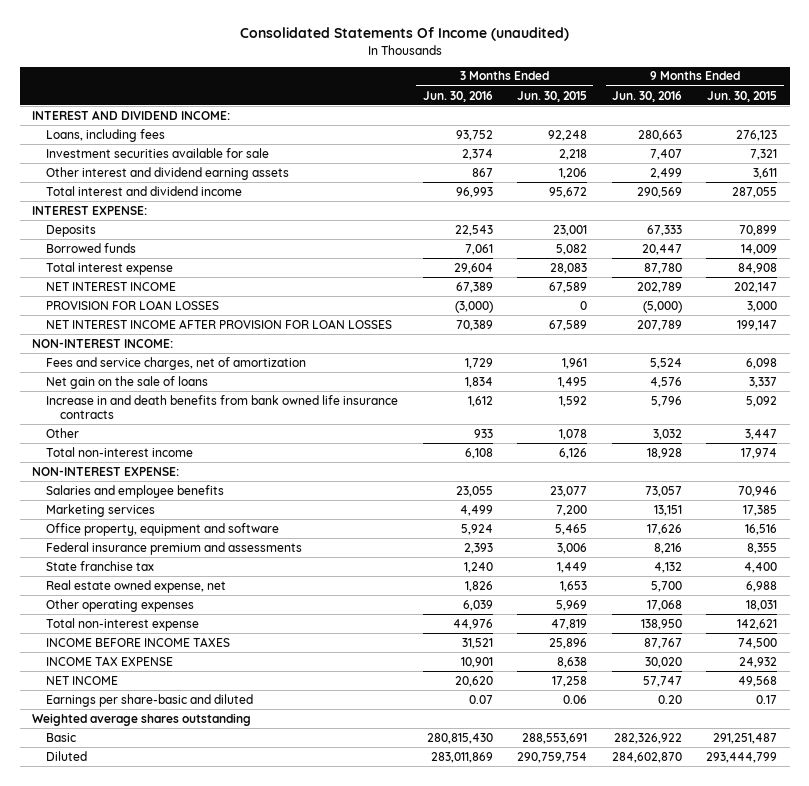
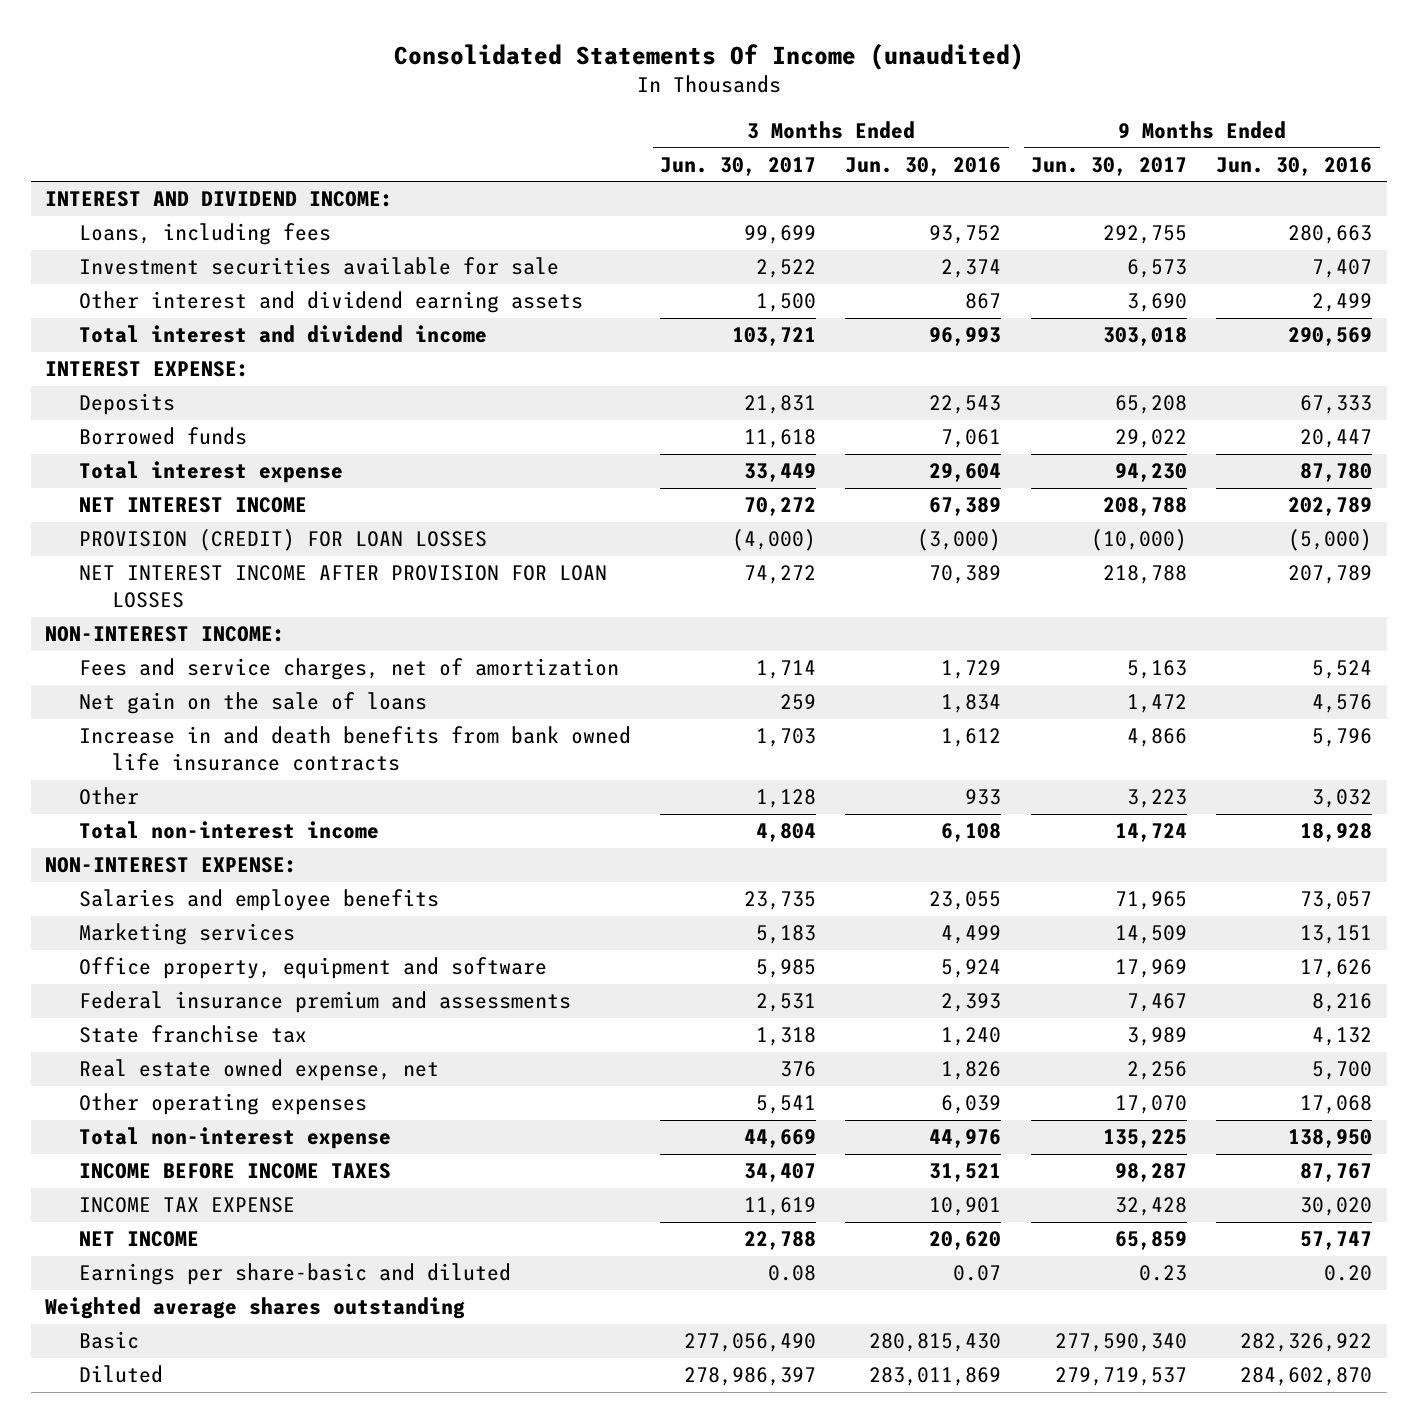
[517,90,588,102] Jun. 30, 2015 -> none
[707,90,778,102] Jun. 30, 2015 -> none
none -> [660,156,817,176] Jun. 30, 2017
none -> [1030,156,1187,176] Jun. 30, 2017
[45,299,219,310] PROVISION FOR LOAN LOSSES -> [78,529,487,552] PROVISION (CREDIT) FOR LOAN LOSSES

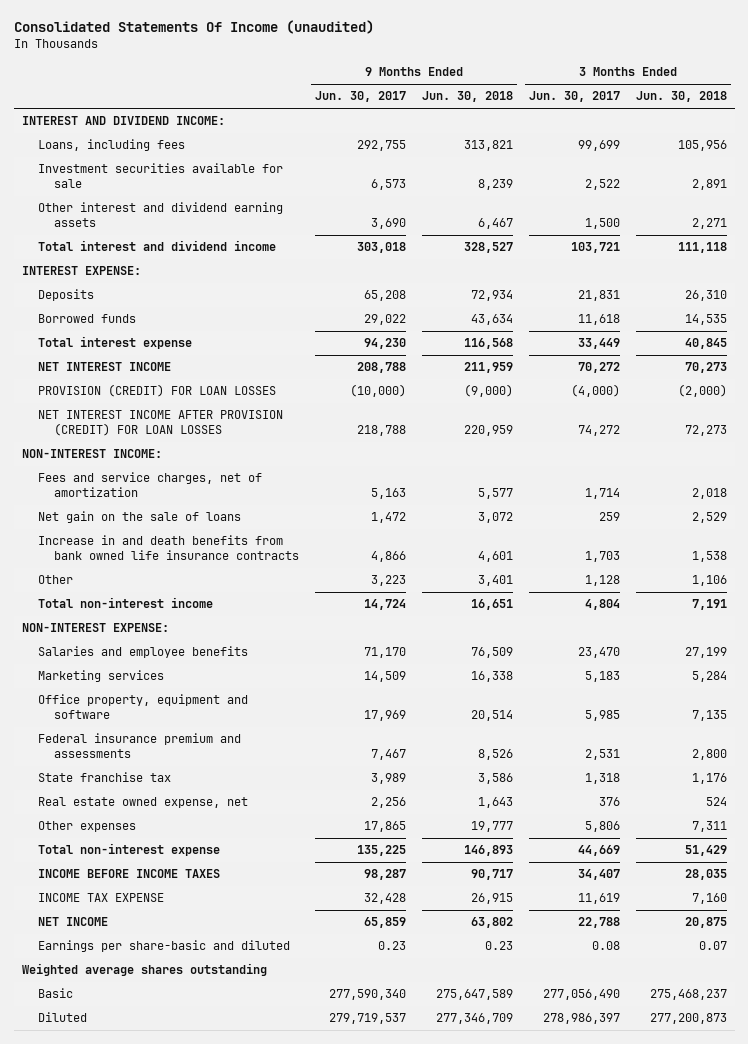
[845,156,1002,176] Jun. 30, 2016 -> none
[1216,156,1373,176] Jun. 30, 2016 -> none
none -> [421,91,513,103] Jun. 30, 2018
none -> [635,91,727,103] Jun. 30, 2018
[78,565,607,609] NET INTEREST INCOME AFTER PROVISION FOR LOAN LOSSES -> [37,410,283,437] NET INTEREST INCOME AFTER PROVISION (CREDIT) FOR LOAN LOSSES
[744,891,817,911] 23,735 -> [577,647,620,659] 23,470
[1114,891,1187,911] 71,965 -> [363,647,406,659] 71,170
[78,1093,367,1116] Other operating expenses -> [37,821,136,833] Other expenses
[756,1095,817,1115] 5,541 -> [584,821,620,833] 5,806
[1114,1095,1187,1115] 17,070 -> [363,821,406,833] 17,865

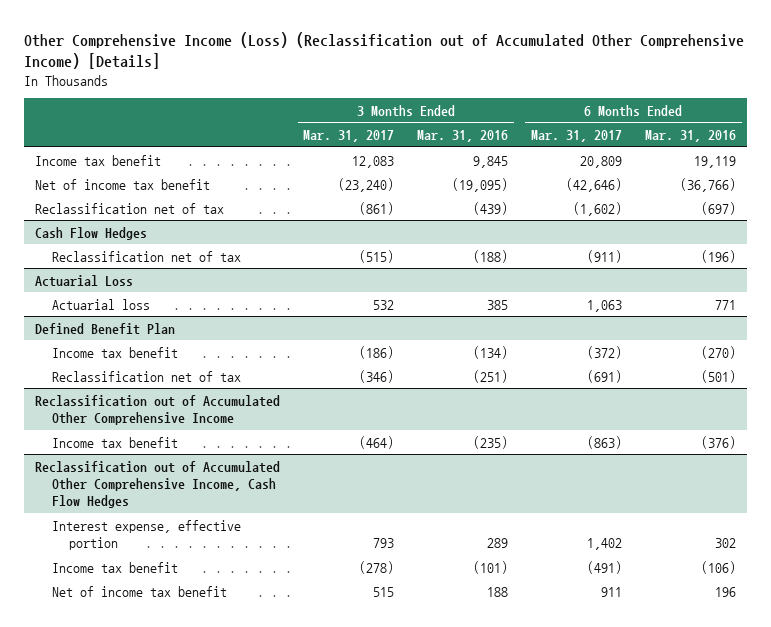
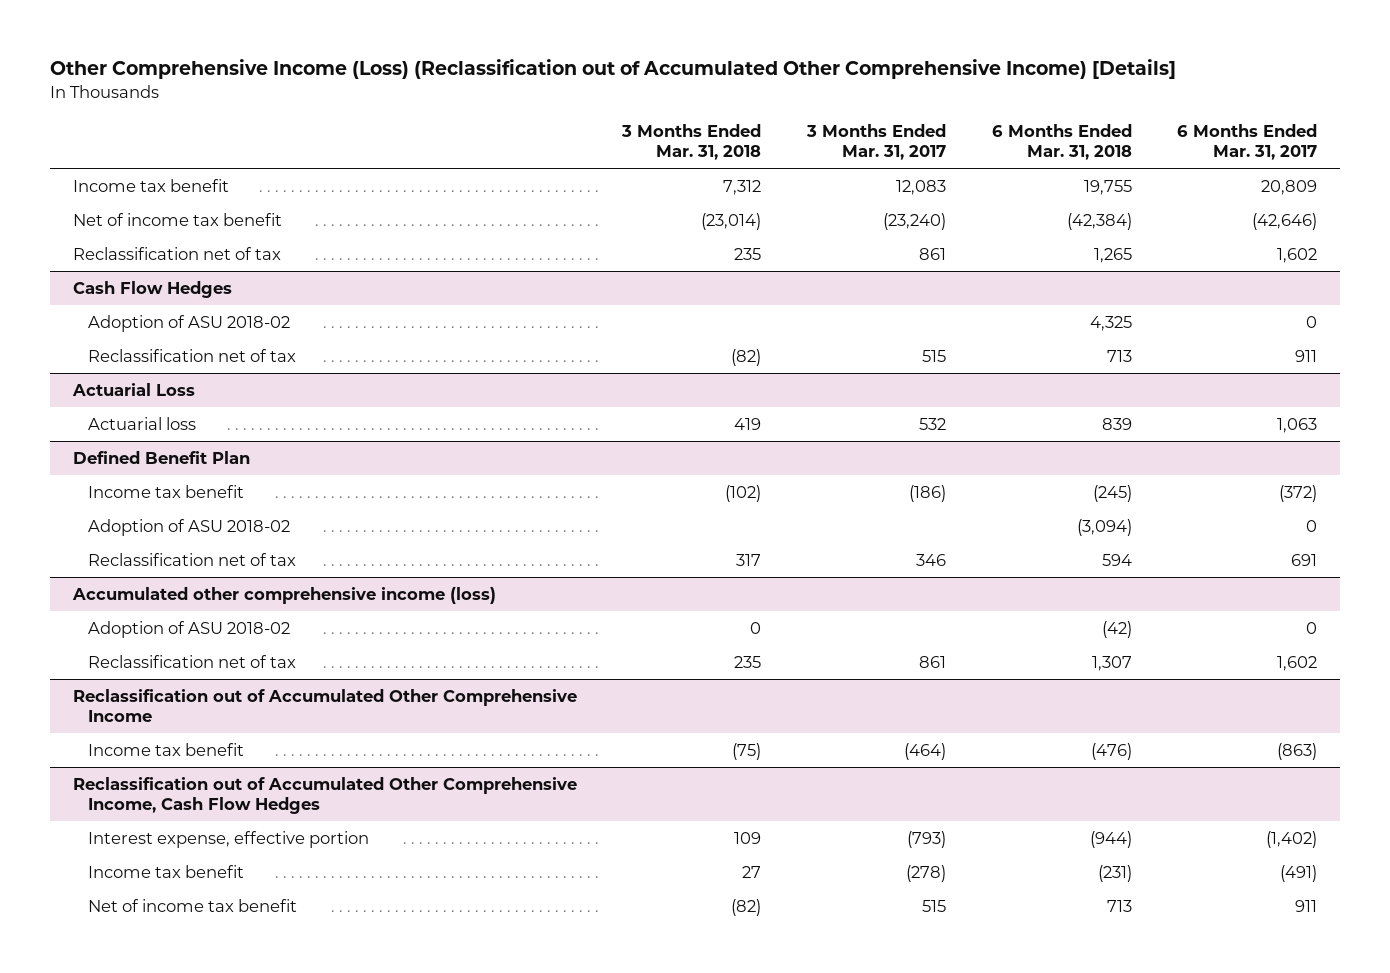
[417,130,509,143] Mar. 31, 2016 -> none
[644,130,736,143] Mar. 31, 2016 -> none
none -> [621,124,762,161] 3 Months Ended Mar. 31, 2018
none -> [991,124,1132,161] 6 Months Ended Mar. 31, 2018
[359,201,395,215] (861) -> [918,247,946,260] 861
[572,201,622,216] (1,602) -> [1277,247,1318,263] 1,602
none -> [88,314,291,332] Adoption of ASU 2018-02
[359,249,395,263] (515) -> [921,349,946,362] 515
[586,249,622,263] (911) -> [1295,349,1318,362] 911
none -> [88,518,291,536] Adoption of ASU 2018-02
[359,369,395,383] (346) -> [915,553,946,566] 346
[586,369,622,383] (691) -> [1291,553,1318,566] 691
none -> [71,586,496,604] Accumulated other comprehensive income (loss)
none -> [88,620,291,638] Adoption of ASU 2018-02
none -> [88,654,297,668] Reclassification net of tax
[373,537,395,548] 793 -> [906,830,946,848] (793)
[586,537,622,550] 1,402 -> [1266,830,1318,848] (1,402)

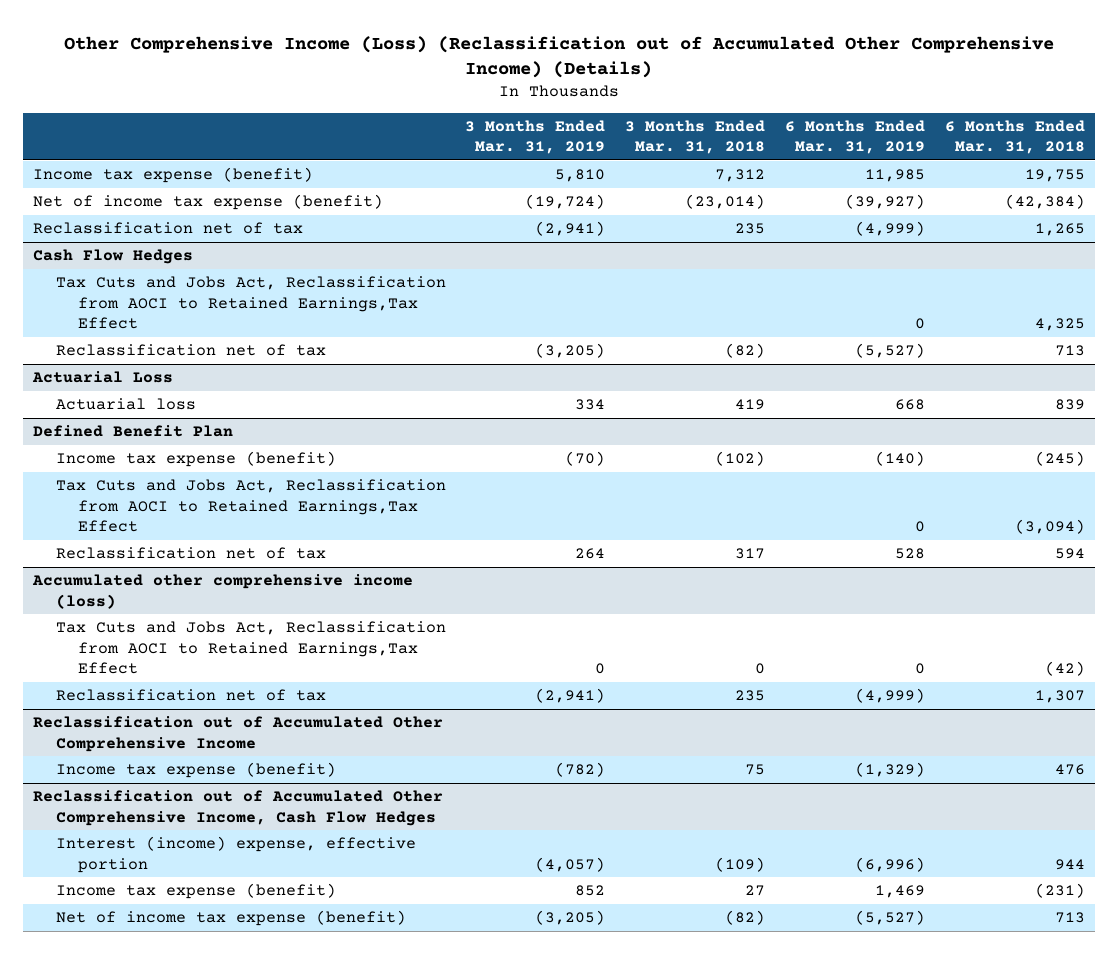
[49,59,1176,80] Other Comprehensive Income (Loss) (Reclassification out of Accumulated Other Comprehensive Income) [Details] -> [64,35,1055,79] Other Comprehensive Income (Loss) (Reclassification out of Accumulated Other Comprehensive Income) (Details)
[805,124,946,161] 3 Months Ended Mar. 31, 2017 -> none
[1177,124,1318,161] 6 Months Ended Mar. 31, 2017 -> none
none -> [465,119,606,155] 3 Months Ended Mar. 31, 2019
none -> [785,119,926,155] 6 Months Ended Mar. 31, 2019
[72,178,229,192] Income tax benefit -> [33,167,314,184] Income tax expense (benefit)
[72,212,282,226] Net of income tax benefit -> [33,194,384,211] Net of income tax expense (benefit)
[88,314,291,332] Adoption of ASU 2018-02 -> [55,276,446,329] Tax Cuts and Jobs Act, Reclassification from AOCI to Retained Earnings,Tax Effect
[88,484,245,498] Income tax benefit -> [55,451,336,468] Income tax expense (benefit)
[88,518,291,536] Adoption of ASU 2018-02 -> [55,479,446,532] Tax Cuts and Jobs Act, Reclassification from AOCI to Retained Earnings,Tax Effect
[88,620,291,638] Adoption of ASU 2018-02 -> [55,621,446,674] Tax Cuts and Jobs Act, Reclassification from AOCI to Retained Earnings,Tax Effect
[88,742,245,756] Income tax benefit -> [55,762,336,779] Income tax expense (benefit)
[732,742,762,760] (75) -> [745,764,766,776] 75
[1090,742,1132,760] (476) -> [1054,764,1085,776] 476
[88,830,370,848] Interest expense, effective portion -> [55,836,416,873] Interest (income) expense, effective portion
[734,831,762,844] 109 -> [715,856,766,872] (109)
[1089,830,1132,848] (944) -> [1054,858,1085,870] 944
[88,864,245,878] Income tax benefit -> [55,883,336,900] Income tax expense (benefit)
[88,898,298,912] Net of income tax benefit -> [55,910,406,927] Net of income tax expense (benefit)

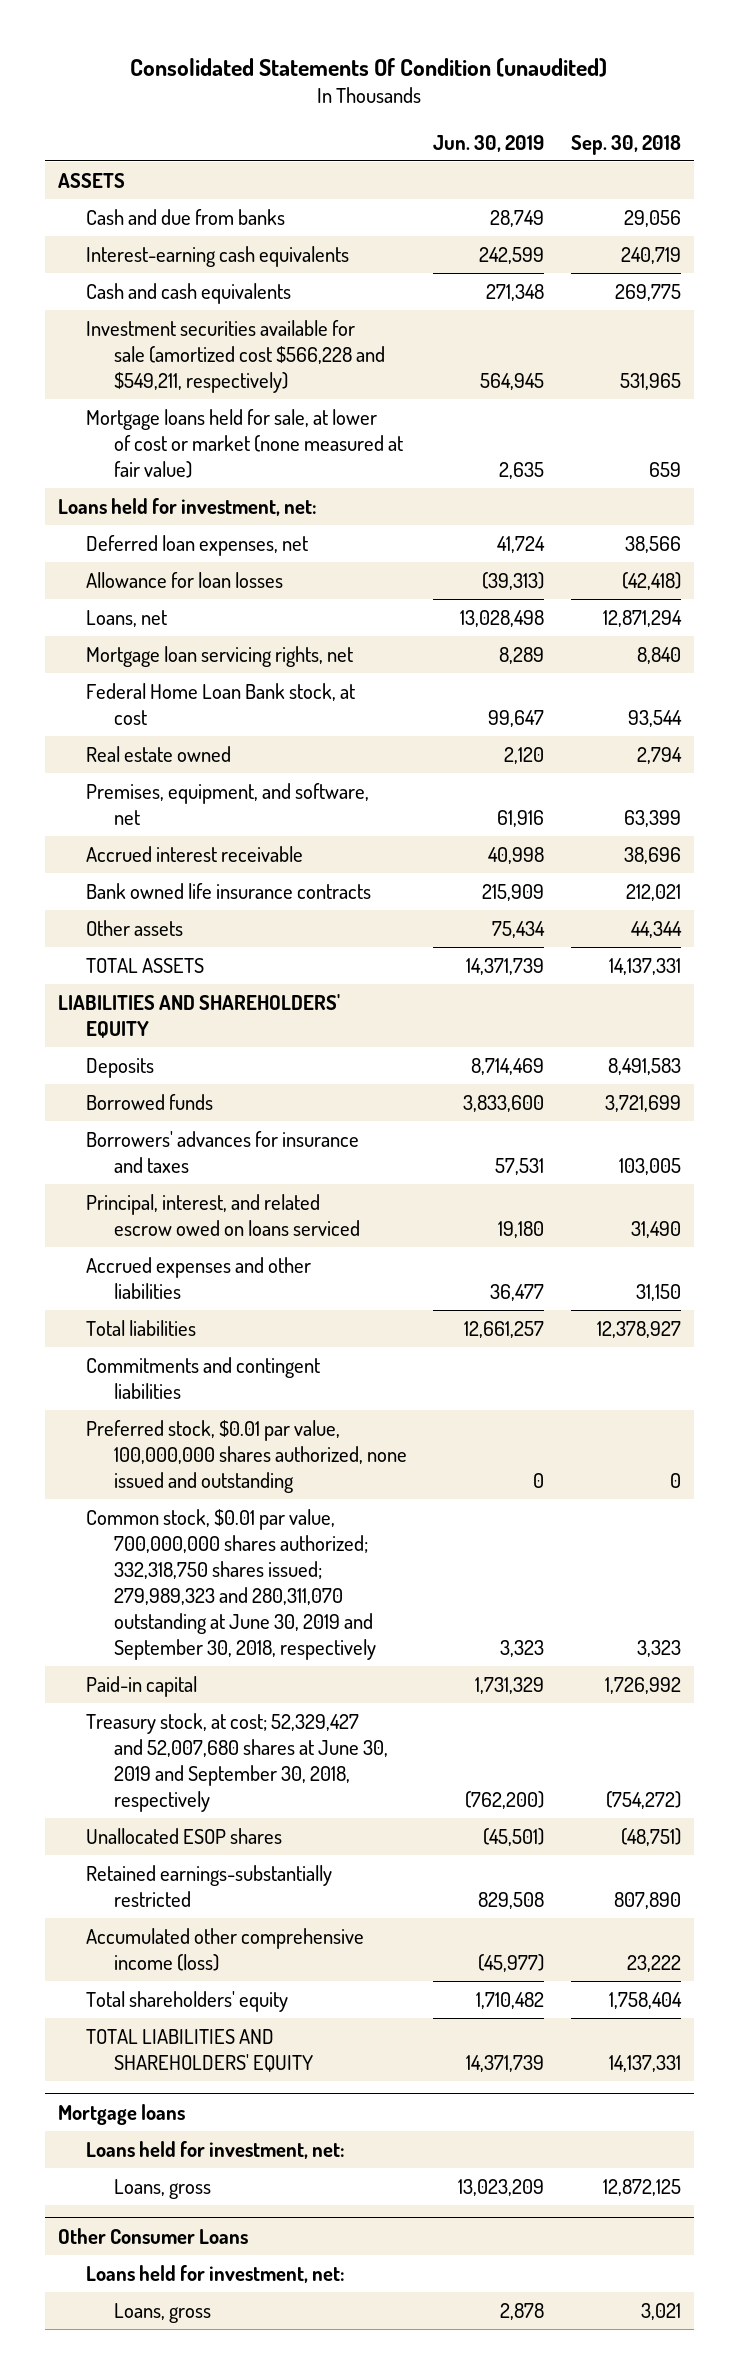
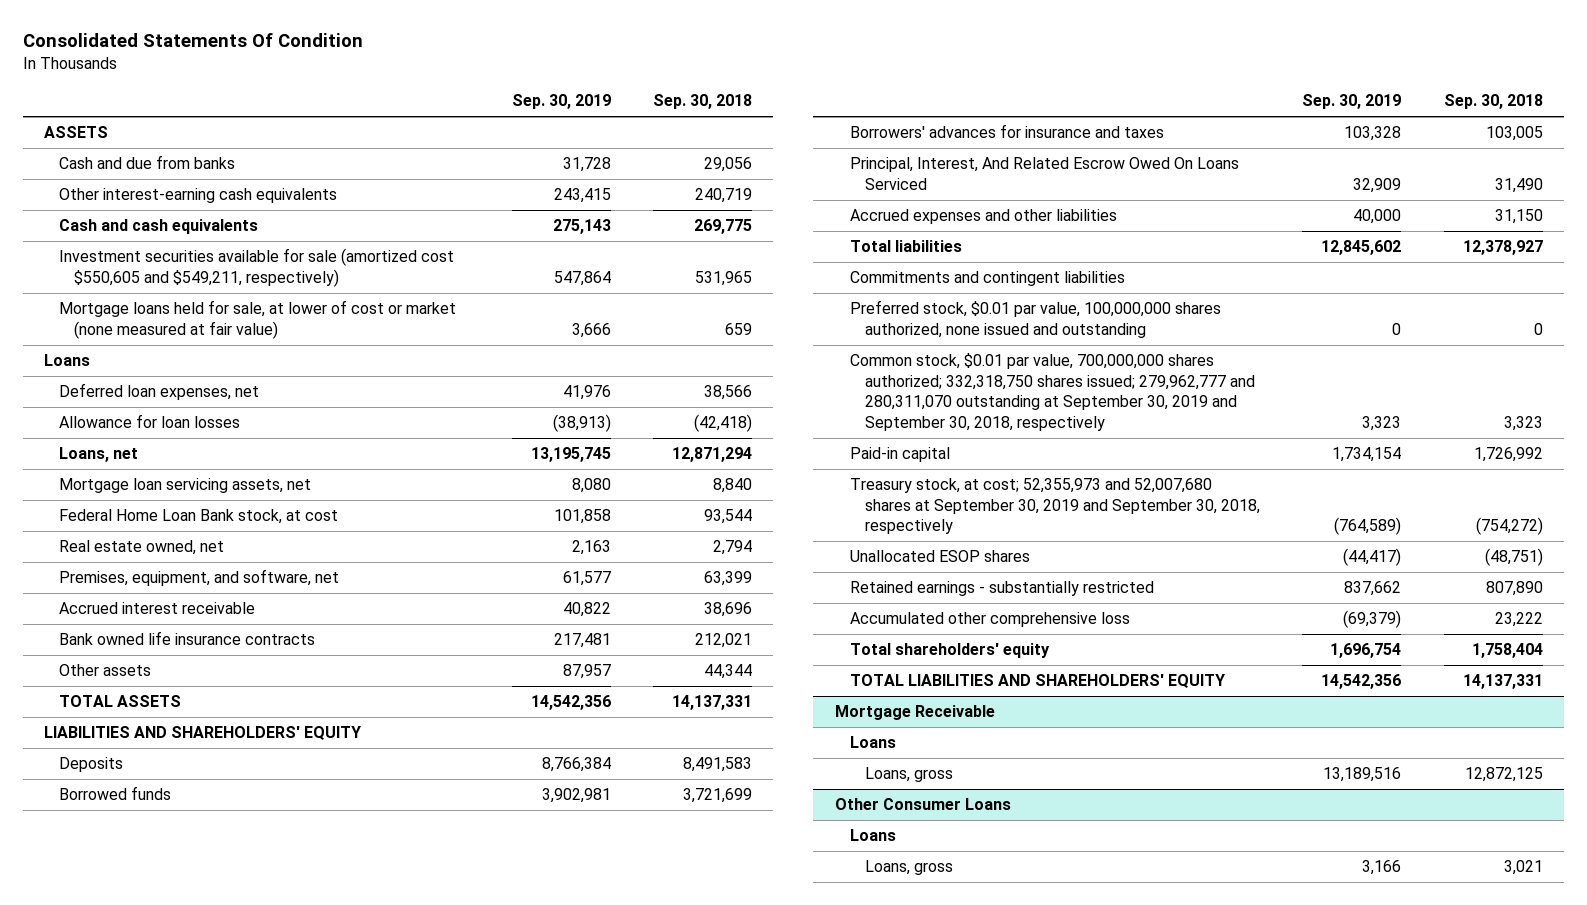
[130,58,608,78] Consolidated Statements Of Condition (unaudited) -> [22,33,363,48] Consolidated Statements Of Condition
[433,134,545,152] Jun. 30, 2019 -> none
none -> [511,94,611,110] Sep. 30, 2019
[85,245,349,267] Interest-earning cash equivalents -> [58,188,337,204] Other interest-earning cash equivalents
[85,319,385,393] Investment securities available for sale (amortized cost $566,228 and $549,211, respectively) -> [58,248,454,287] Investment securities available for sale (amortized cost $550,605 and $549,211, respectively)
[57,497,317,516] Loans held for investment, net: -> [43,354,90,367] Loans
[85,645,353,667] Mortgage loan servicing rights, net -> [58,478,311,494] Mortgage loan servicing assets, net
[85,745,231,762] Real estate owned -> [58,540,224,556] Real estate owned, net
[85,1193,360,1236] Principal, interest, and related escrow owed on loans serviced -> [849,157,1239,190] Principal, Interest, And Related Escrow Owed On Loans Serviced
[85,1508,376,1660] Common stock, $0.01 par value, 700,000,000 shares authorized; 332,318,750 shares issued; 279,989,323 and 280,311,070 outstanding at June 30, 2019 and September 30, 2018, respectively -> [849,353,1255,431] Common stock, $0.01 par value, 700,000,000 shares authorized; 332,318,750 shares issued; 279,962,777 and 280,311,070 outstanding at September 30, 2019 and September 30, 2018, respectively
[85,1712,388,1812] Treasury stock, at cost; 52,329,427 and 52,007,680 shares at June 30, 2019 and September 30, 2018, respectively -> [849,478,1260,535] Treasury stock, at cost; 52,355,973 and 52,007,680 shares at September 30, 2019 and September 30, 2018, respectively
[85,1864,332,1907] Retained earnings-substantially restricted -> [849,581,1154,597] Retained earnings - substantially restricted
[85,1927,364,1971] Accumulated other comprehensive income (loss) -> [849,612,1130,628] Accumulated other comprehensive loss
[57,2103,185,2125] Mortgage loans -> [834,705,995,721] Mortgage Receivable
[85,2140,345,2159] Loans held for investment, net: -> [849,736,896,749] Loans
[85,2264,345,2283] Loans held for investment, net: -> [849,829,896,842] Loans

